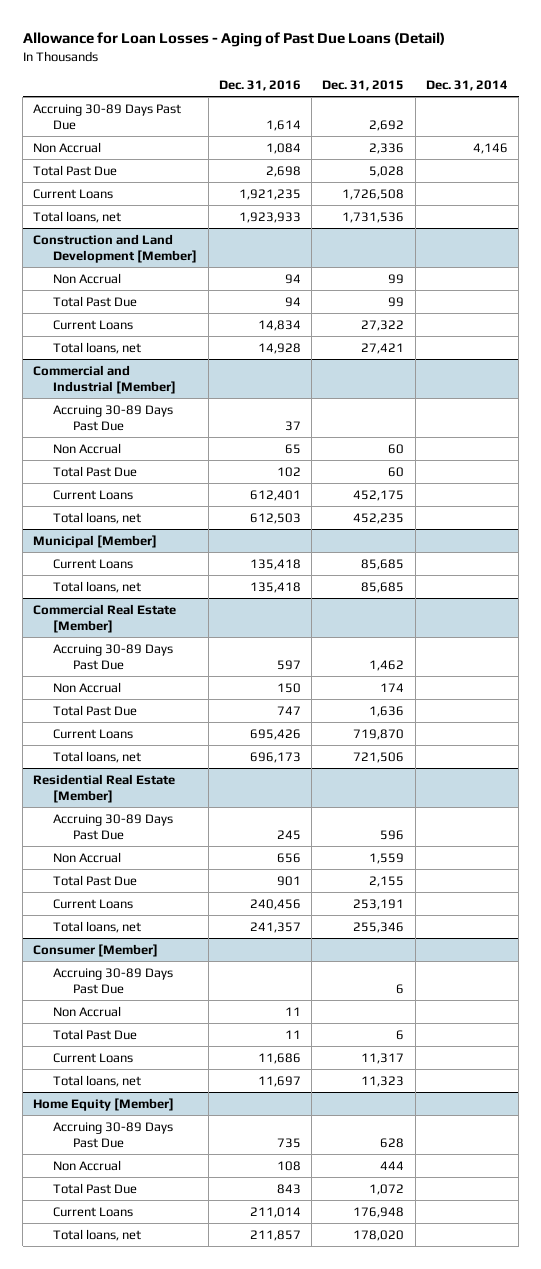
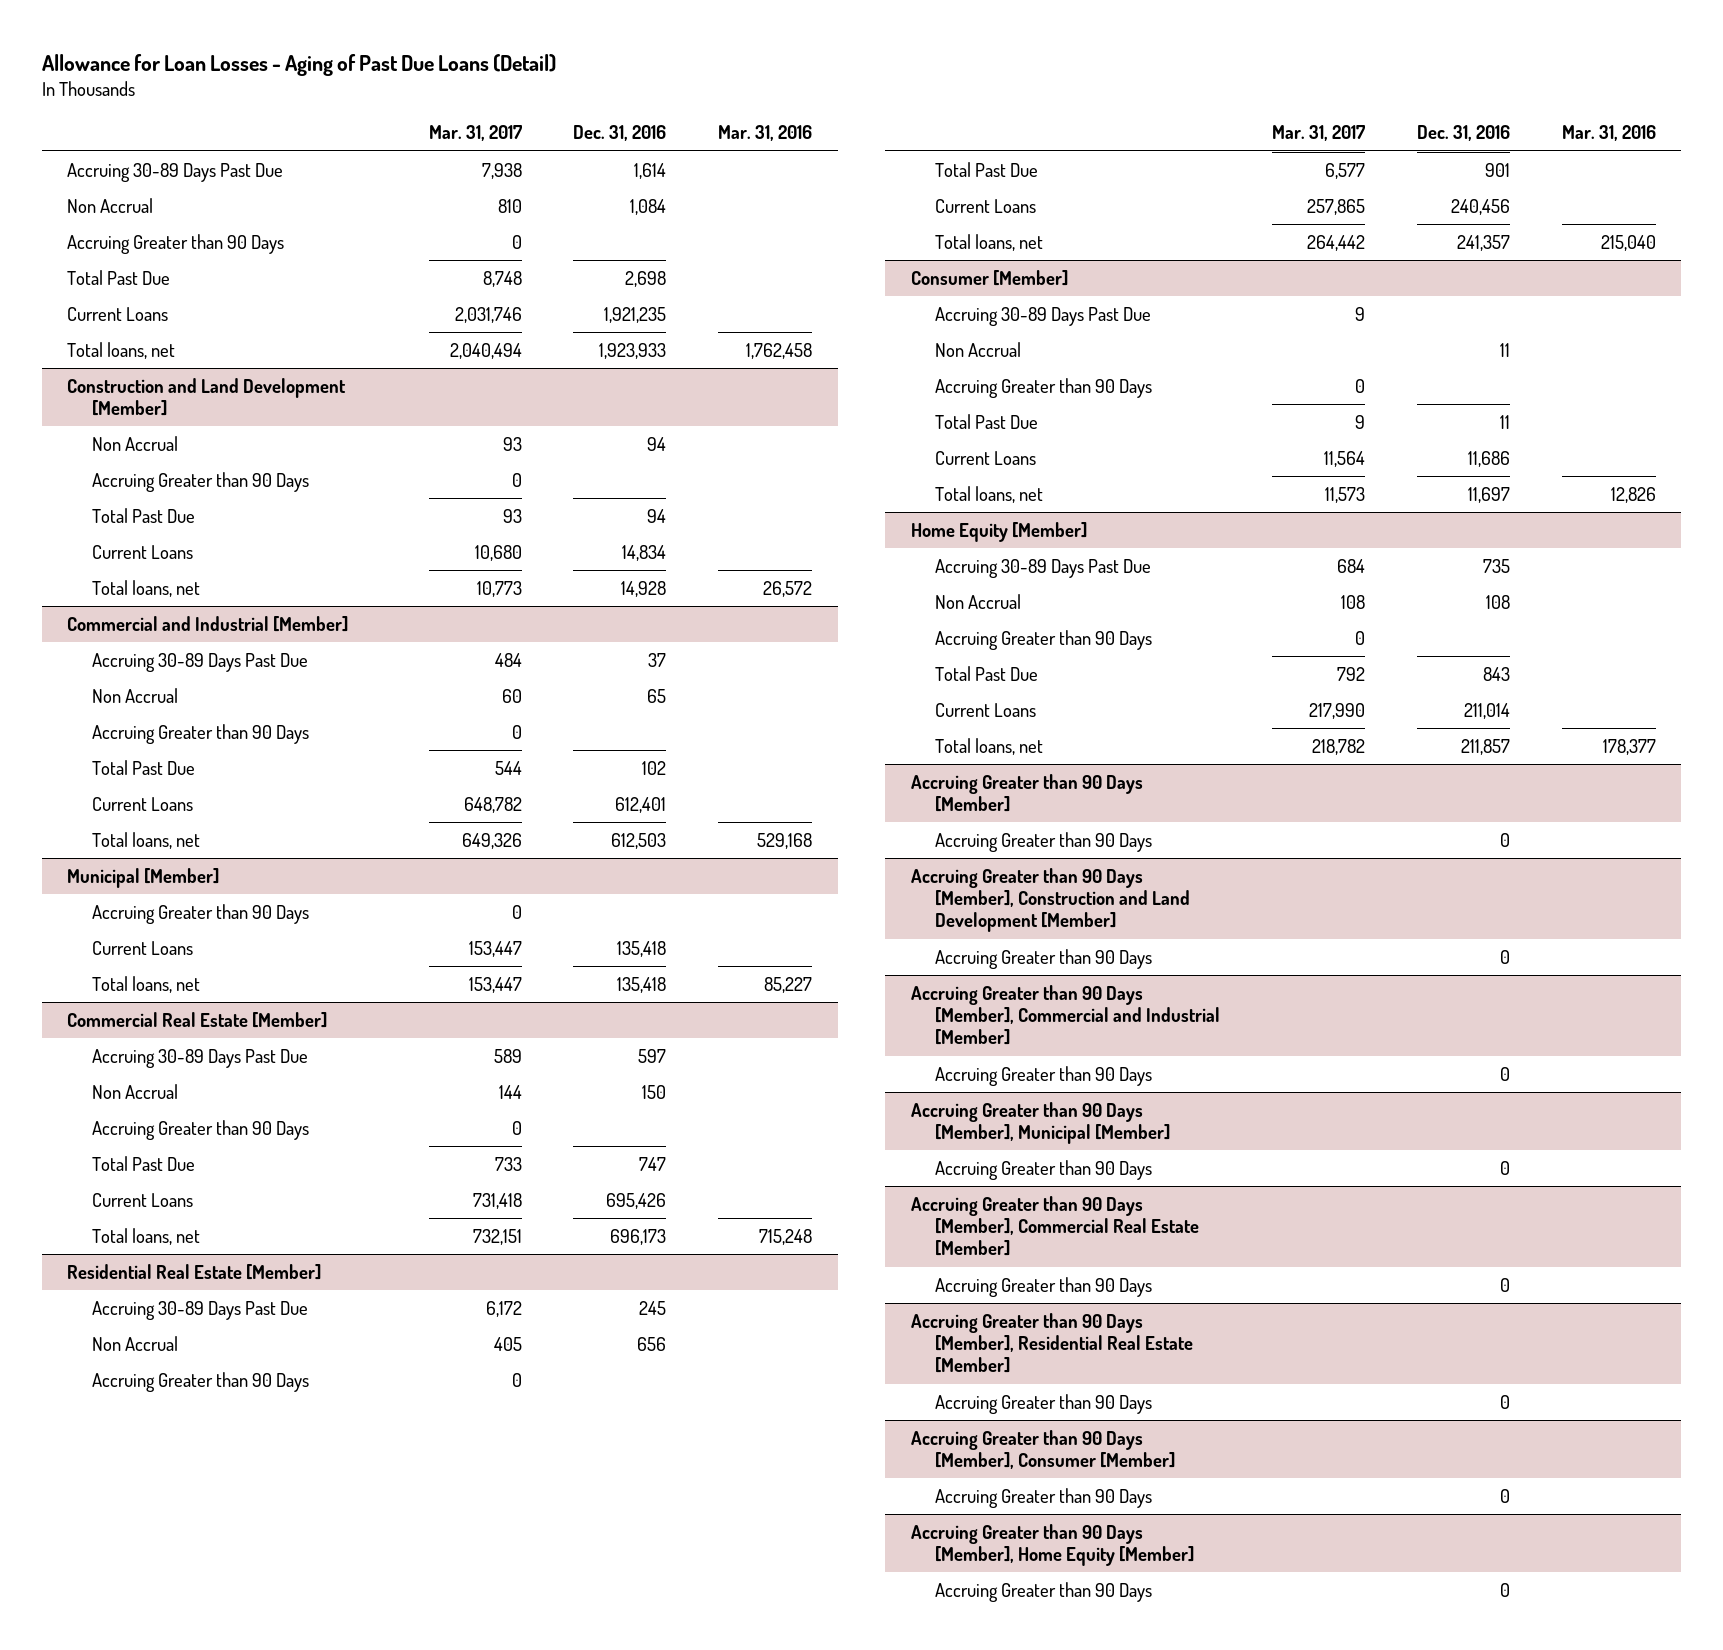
[322,80,405,92] Dec. 31, 2015 -> none
[425,80,508,92] Dec. 31, 2014 -> none
none -> [428,125,522,142] Mar. 31, 2017
none -> [718,125,813,142] Mar. 31, 2016
none -> [67,233,285,254] Accruing Greater than 90 Days
none -> [91,471,309,492] Accruing Greater than 90 Days
none -> [91,723,309,744] Accruing Greater than 90 Days
none -> [91,903,309,924] Accruing Greater than 90 Days
none -> [91,1119,309,1140] Accruing Greater than 90 Days
none -> [91,1371,309,1392] Accruing Greater than 90 Days
none -> [934,377,1152,398] Accruing Greater than 90 Days
none -> [934,629,1152,650] Accruing Greater than 90 Days
none -> [910,773,1143,813] Accruing Greater than 90 Days [Member]
none -> [934,831,1152,852] Accruing Greater than 90 Days
none -> [910,867,1190,933] Accruing Greater than 90 Days [Member], Construction and Land Development [Member]
none -> [934,948,1152,969] Accruing Greater than 90 Days
none -> [910,984,1220,1046] Accruing Greater than 90 Days [Member], Commercial and Industrial [Member]
none -> [934,1065,1152,1086] Accruing Greater than 90 Days
none -> [910,1101,1170,1145] Accruing Greater than 90 Days [Member], Municipal [Member]
none -> [934,1159,1152,1180] Accruing Greater than 90 Days
none -> [910,1195,1199,1257] Accruing Greater than 90 Days [Member], Commercial Real Estate [Member]
none -> [934,1276,1152,1297] Accruing Greater than 90 Days
none -> [910,1312,1193,1374] Accruing Greater than 90 Days [Member], Residential Real Estate [Member]
none -> [934,1393,1152,1414] Accruing Greater than 90 Days
none -> [910,1429,1175,1470] Accruing Greater than 90 Days [Member], Consumer [Member]
none -> [934,1487,1152,1508] Accruing Greater than 90 Days
none -> [910,1523,1194,1567] Accruing Greater than 90 Days [Member], Home Equity [Member]
none -> [934,1581,1152,1602] Accruing Greater than 90 Days

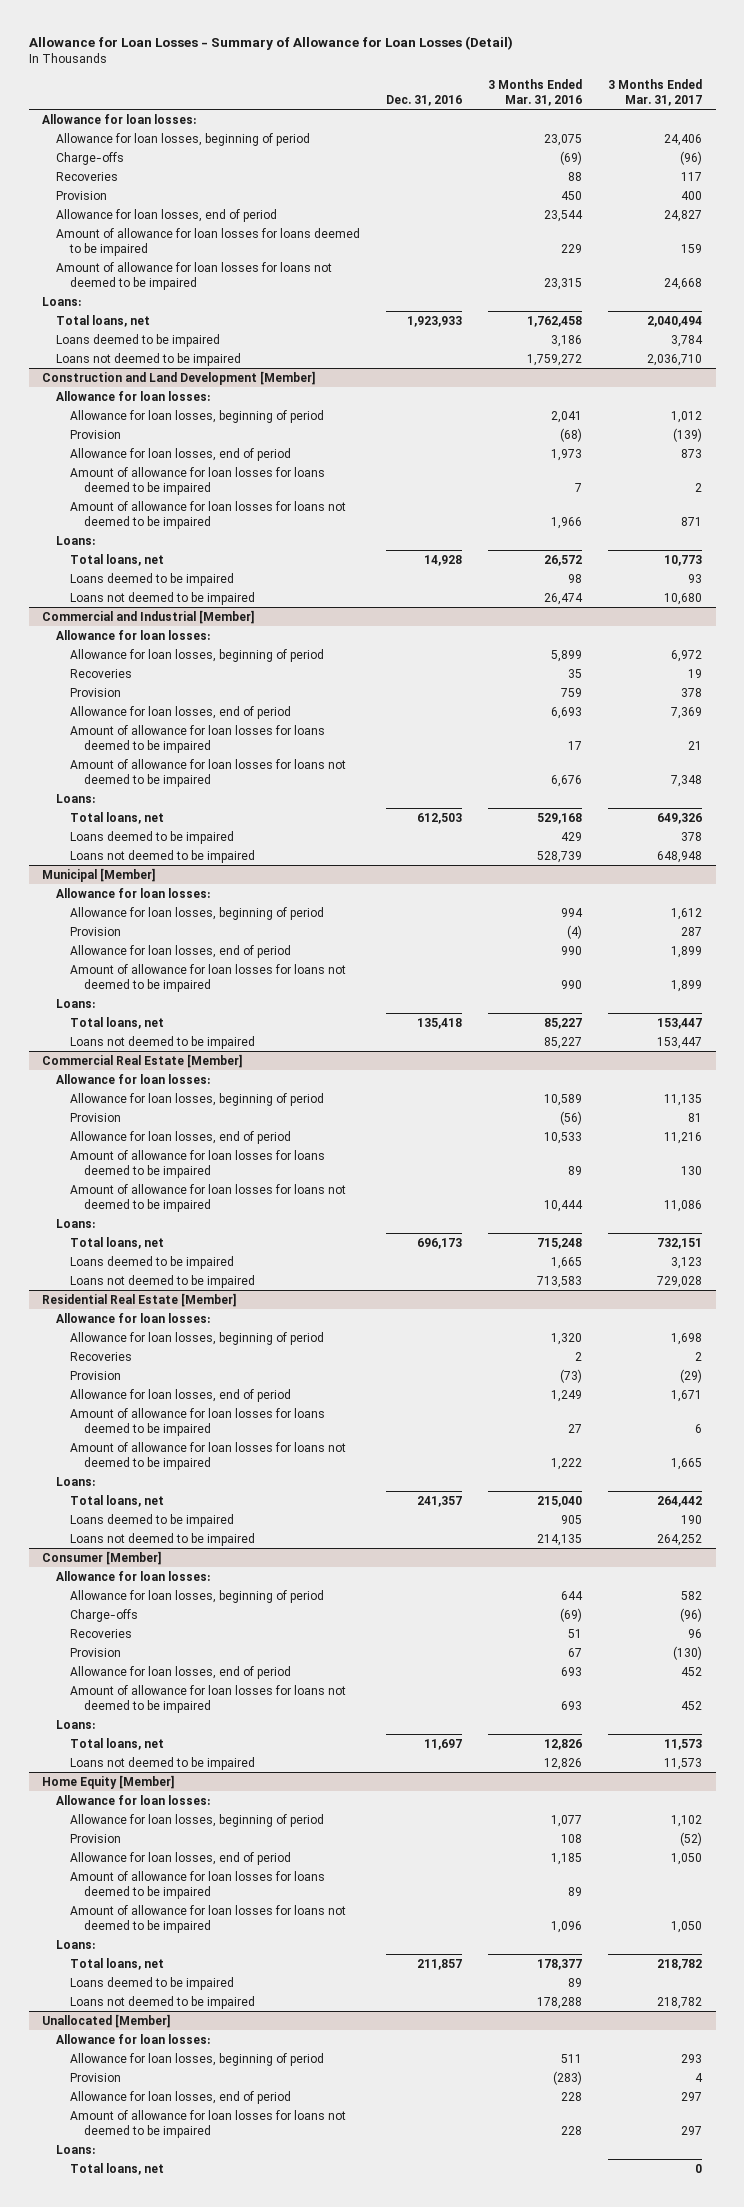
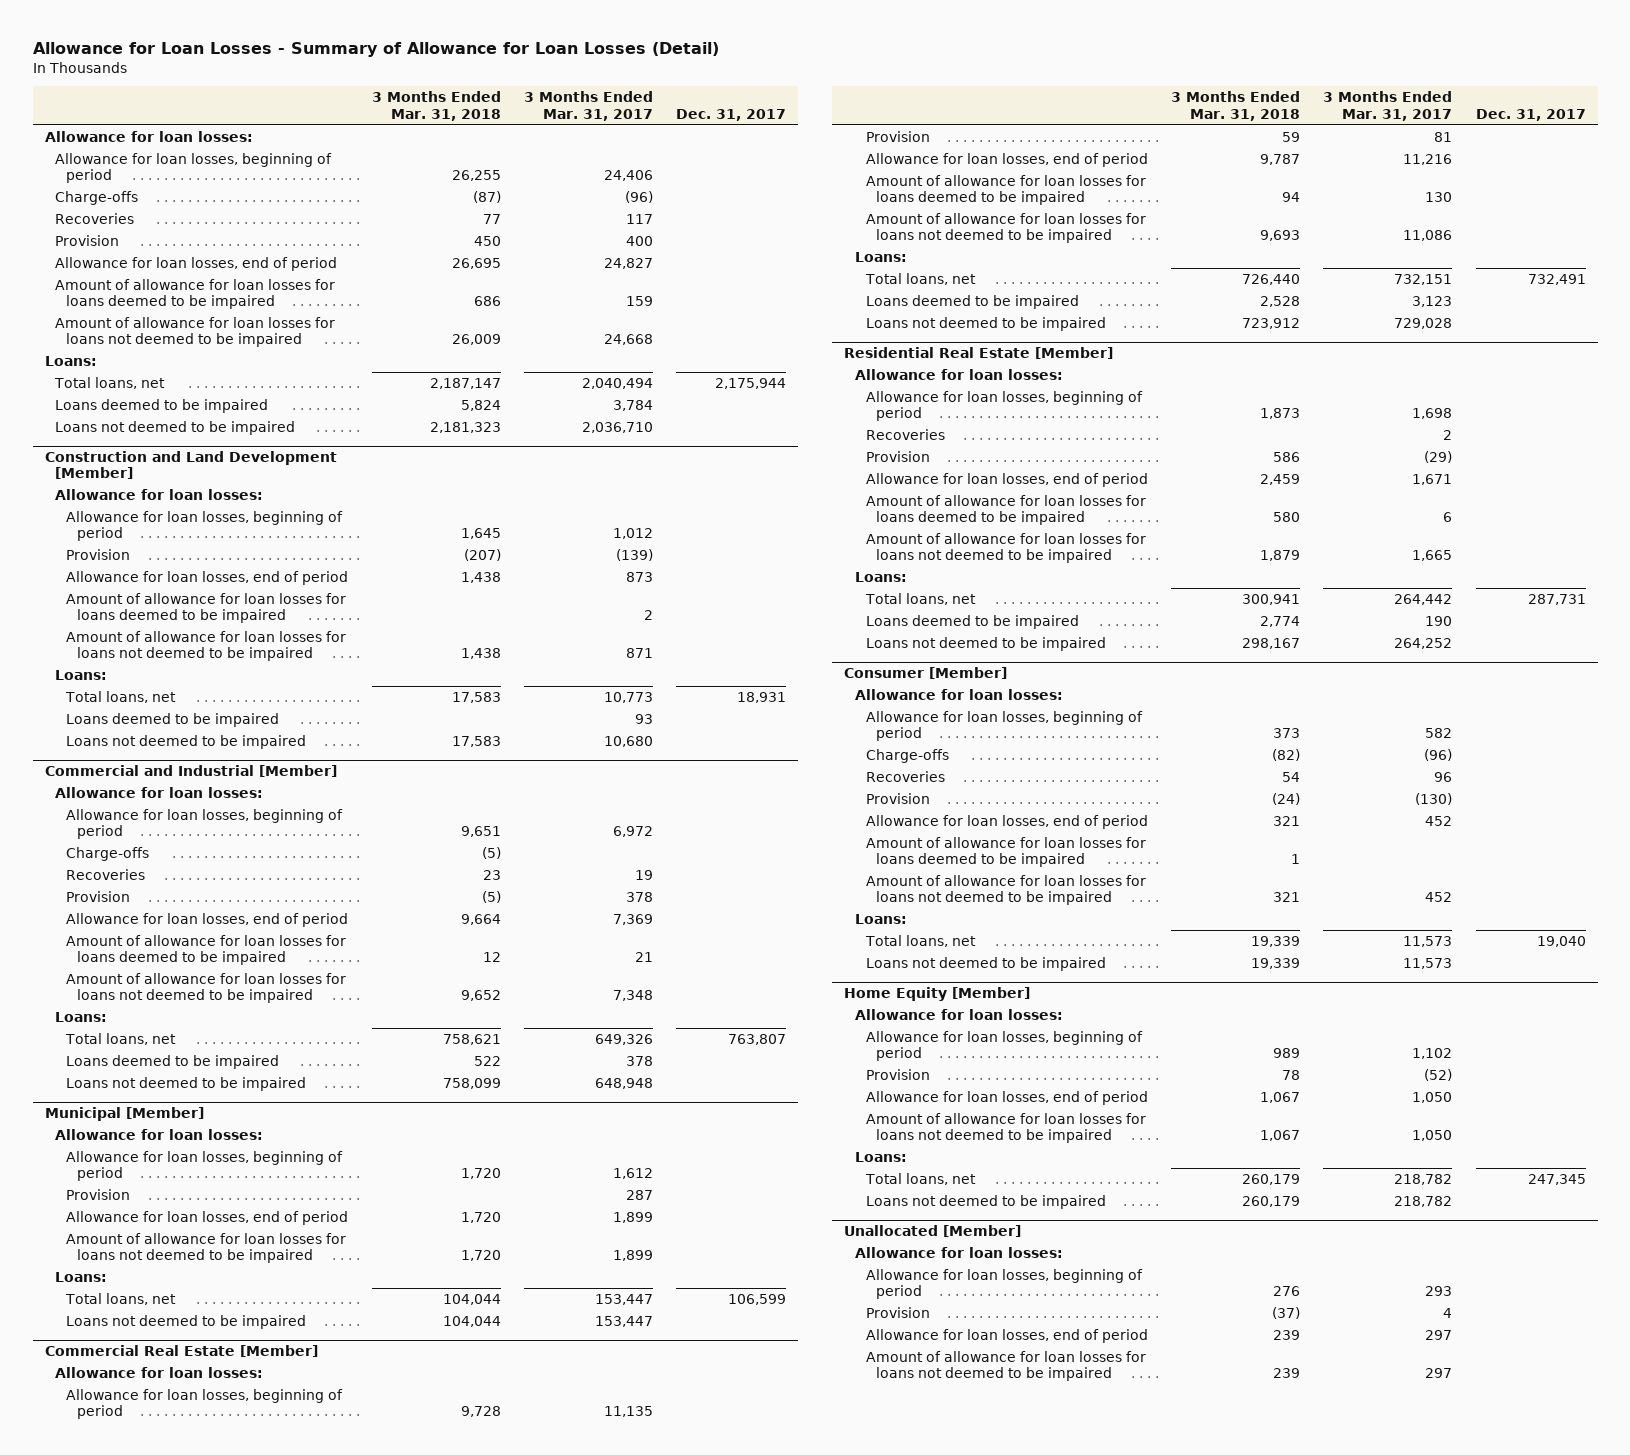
[386,94,463,106] Dec. 31, 2016 -> none
[488,79,583,106] 3 Months Ended Mar. 31, 2016 -> none
none -> [371,91,501,121] 3 Months Ended Mar. 31, 2018
none -> [676,108,787,121] Dec. 31, 2017
none -> [66,846,150,861] Charge-offs
none -> [865,836,1146,868] Amount of allowance for loan losses for loans deemed to be impaired
[70,1870,326,1899] Amount of allowance for loan losses for loans deemed to be impaired -> none
[70,1976,235,1990] Loans deemed to be impaired -> none
[56,2144,96,2154] Loans: -> none
[70,2162,165,2175] Total loans, net -> none

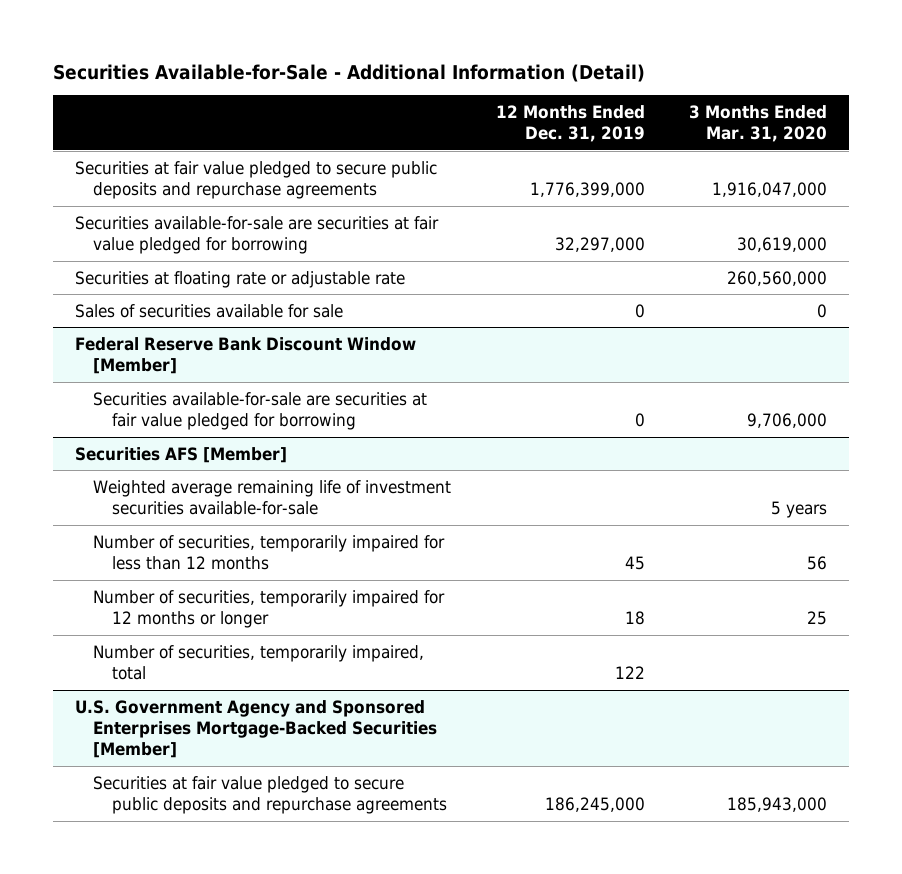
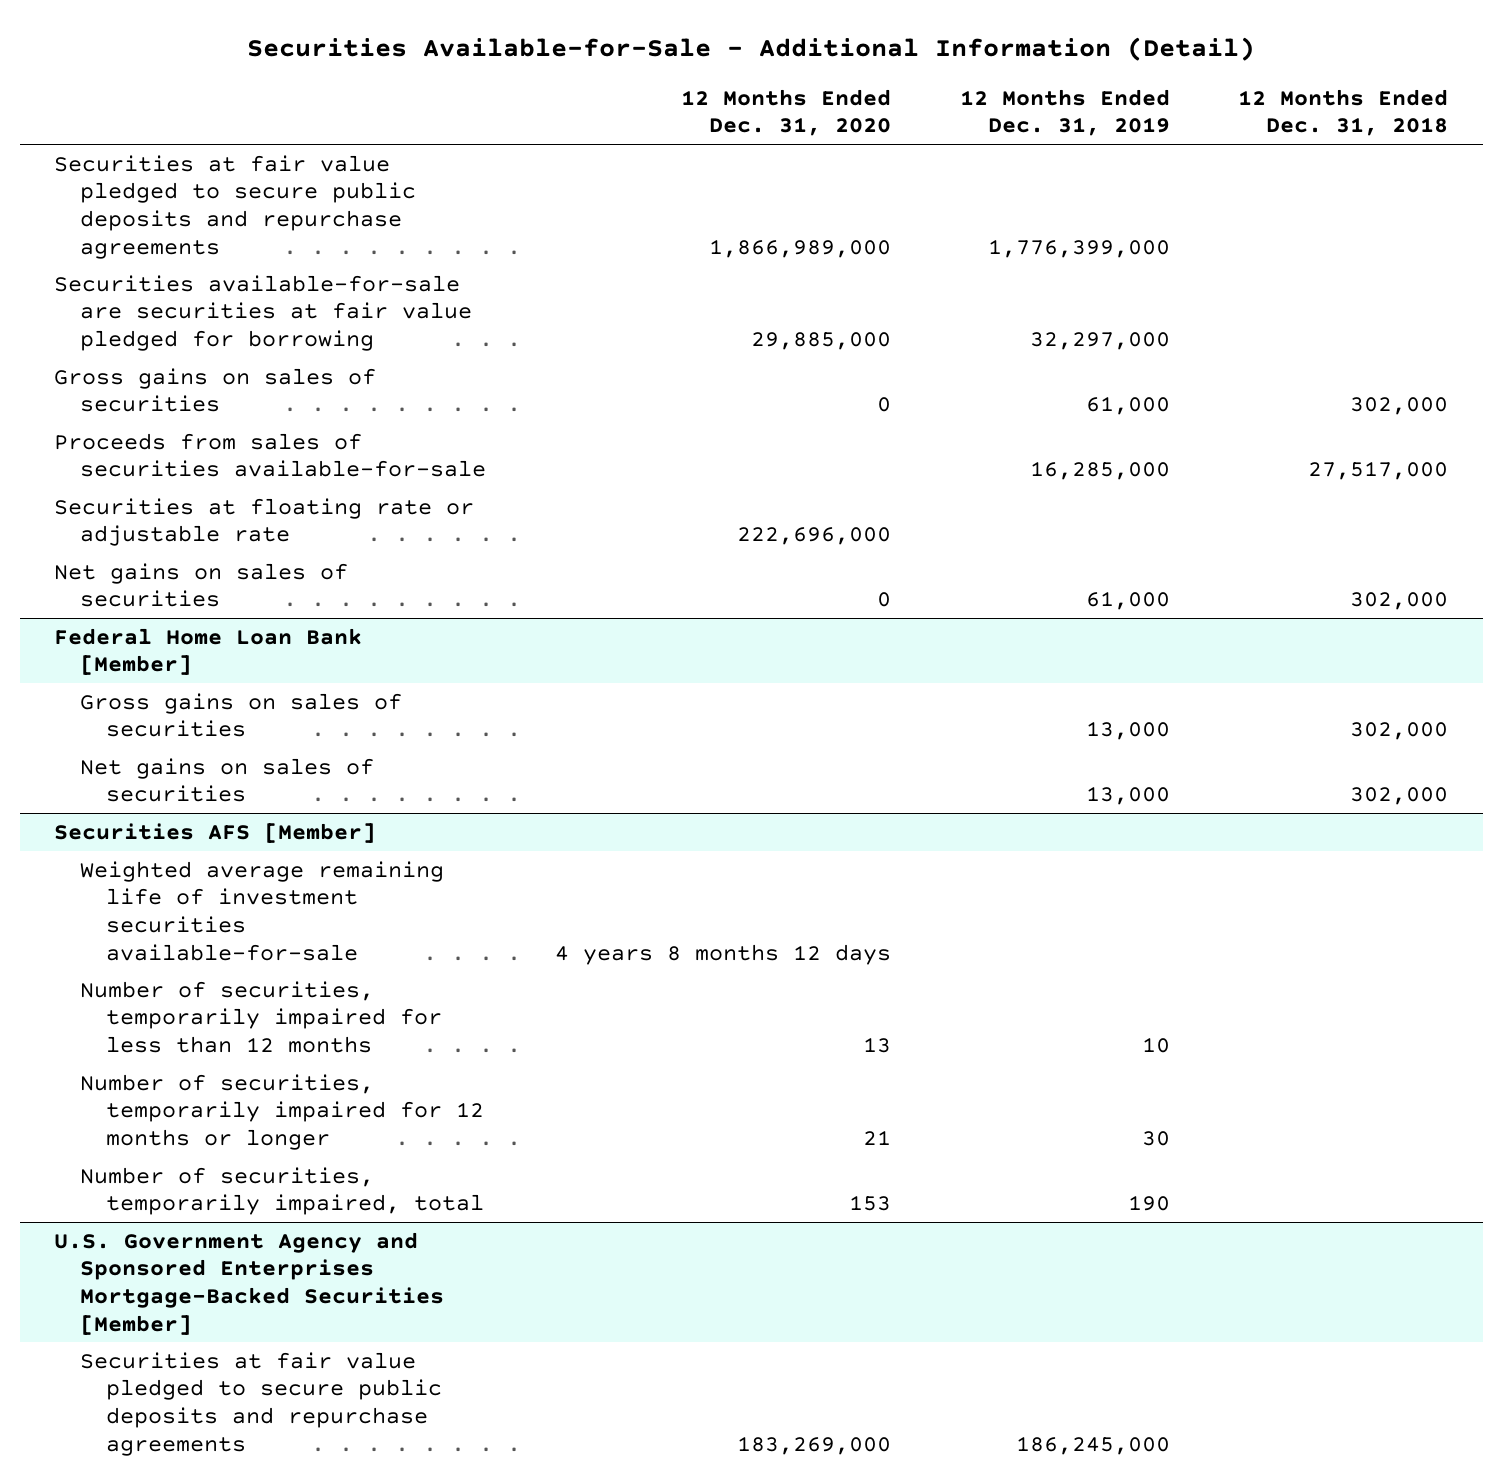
[689,104,828,142] 3 Months Ended Mar. 31, 2020 -> none
none -> [680,88,891,137] 12 Months Ended Dec. 31, 2020
none -> [1238,88,1449,137] 12 Months Ended Dec. 31, 2018
none -> [54,367,377,413] Gross gains on sales of securities
none -> [54,432,487,478] Proceeds from sales of securities available-for-sale
[75,303,344,318] Sales of securities available for sale -> none
[75,336,417,374] Federal Reserve Bank Discount Window [Member] -> none
[93,391,428,430] Securities available-for-sale are securities at fair value pledged for borrowing -> none
none -> [54,562,349,608] Net gains on sales of securities
none -> [54,627,363,676] Federal Home Loan Bank [Member]
none -> [80,692,403,738] Gross gains on sales of securities
none -> [80,757,375,803] Net gains on sales of securities
[624,555,645,570] 45 -> [1141,1036,1170,1053] 10
[624,610,645,625] 18 -> [1141,1130,1170,1146] 30
[614,665,645,679] 122 -> [1127,1195,1170,1212] 190

